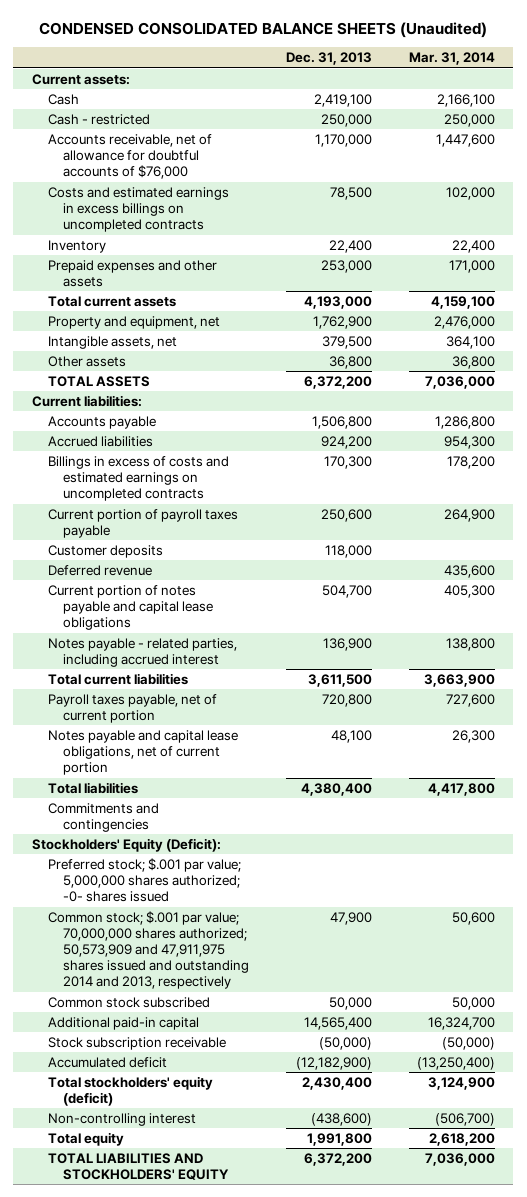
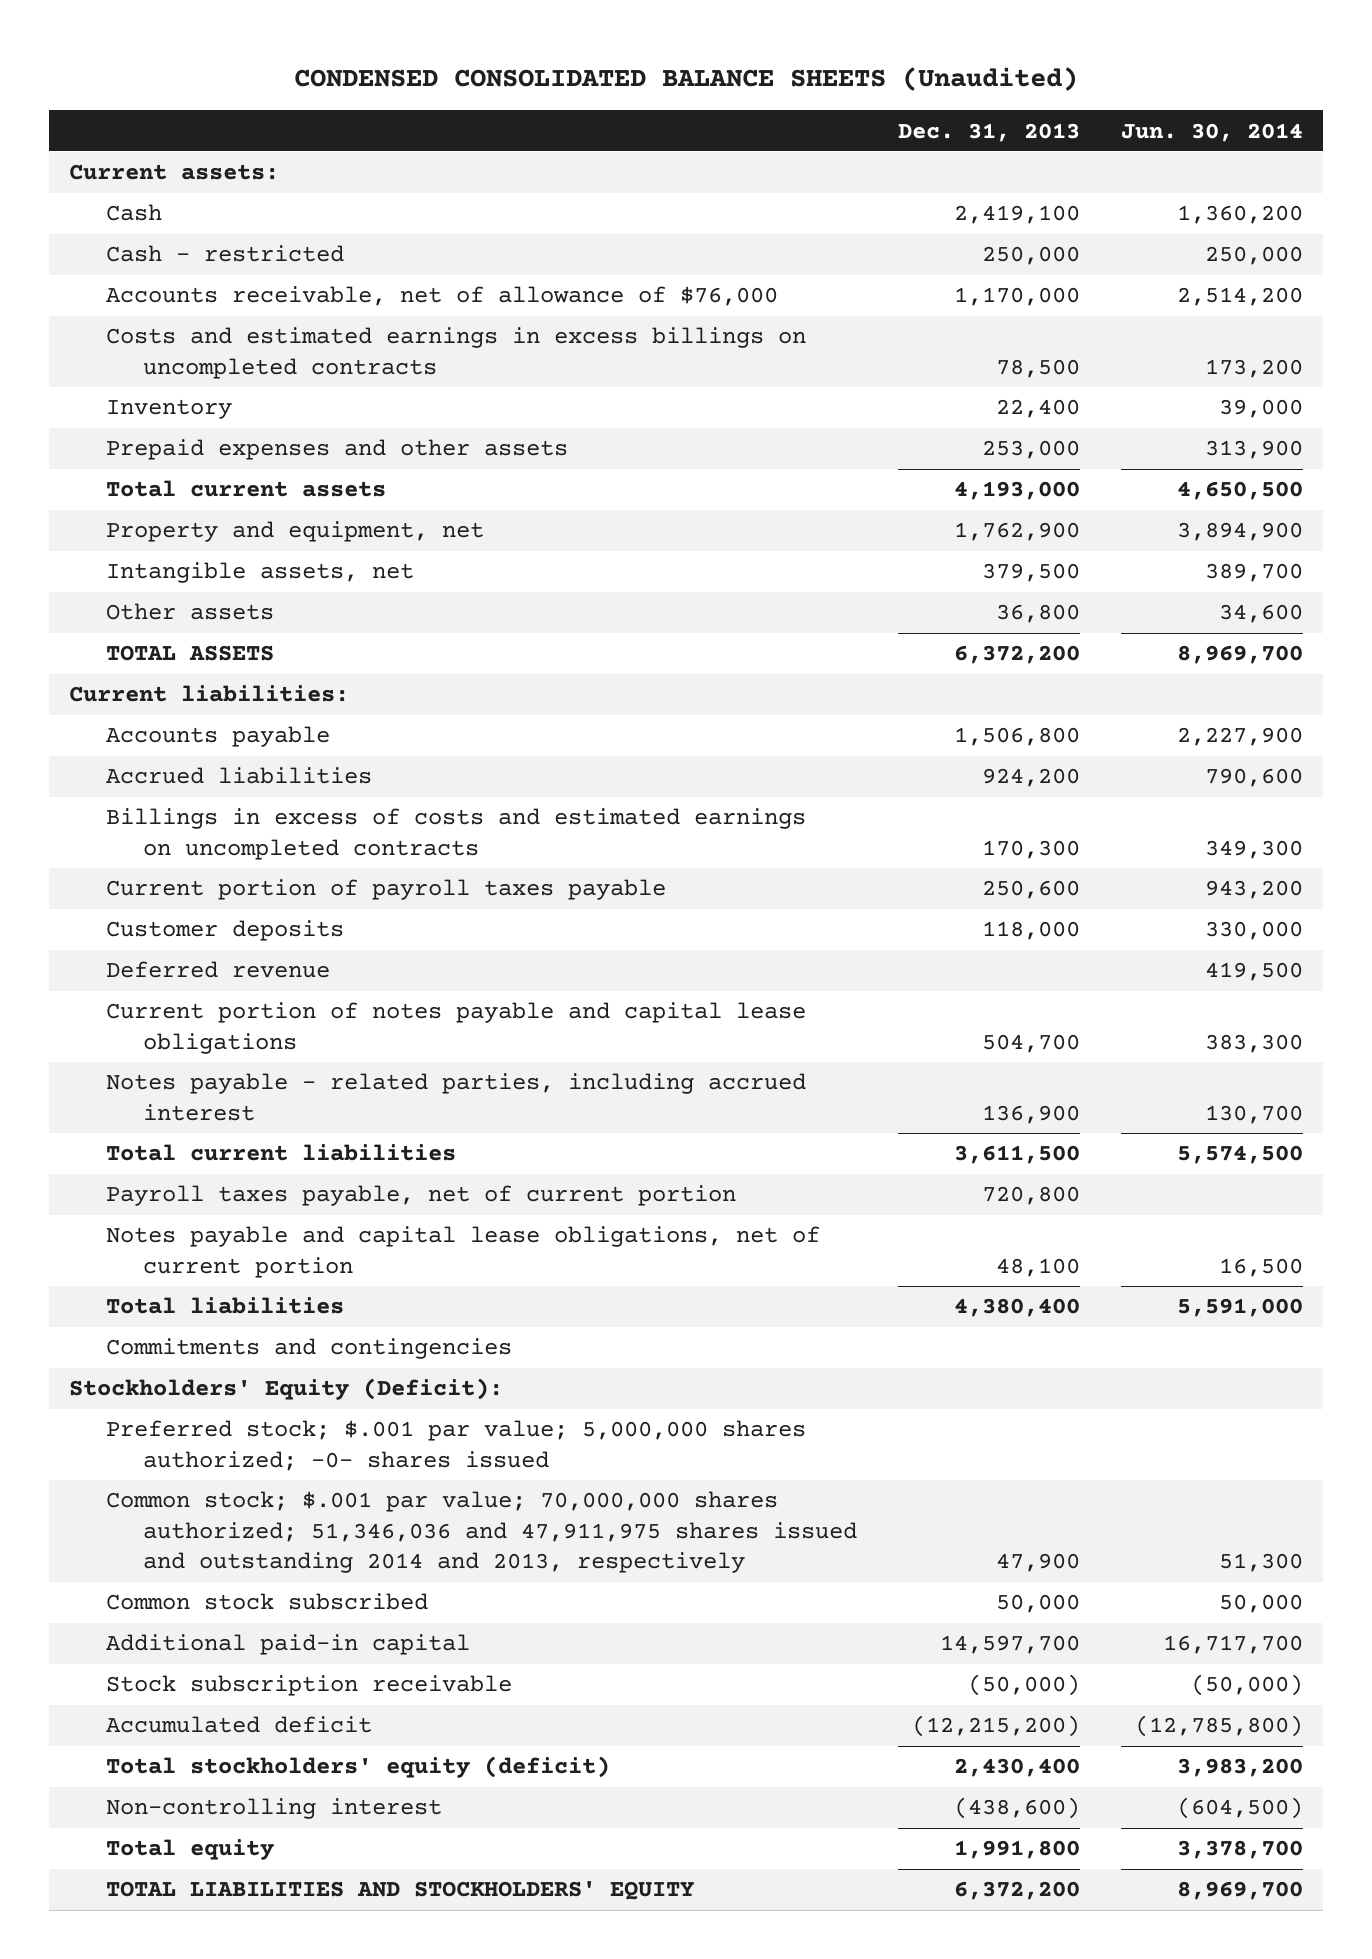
[408,52,495,66] Mar. 31, 2014 -> none
none -> [1120,122,1303,142] Jun. 30, 2014
[47,133,212,180] Accounts receivable, net of allowance for doubtful accounts of $76,000 -> [105,286,778,307] Accounts receivable, net of allowance of $76,000
[47,910,250,990] Common stock; $.001 par value; 70,000,000 shares authorized; 50,573,909 and 47,911,975 shares issued and outstanding 2014 and 2013, respectively -> [105,1491,857,1574] Common stock; $.001 par value; 70,000,000 shares authorized; 51,346,036 and 47,911,975 shares issued and outstanding 2014 and 2013, respectively
[304,1016,373,1030] 14,565,400 -> [939,1635,1080,1655] 14,597,700
[296,1056,373,1070] (12,182,900) -> [911,1715,1080,1738] (12,215,200)

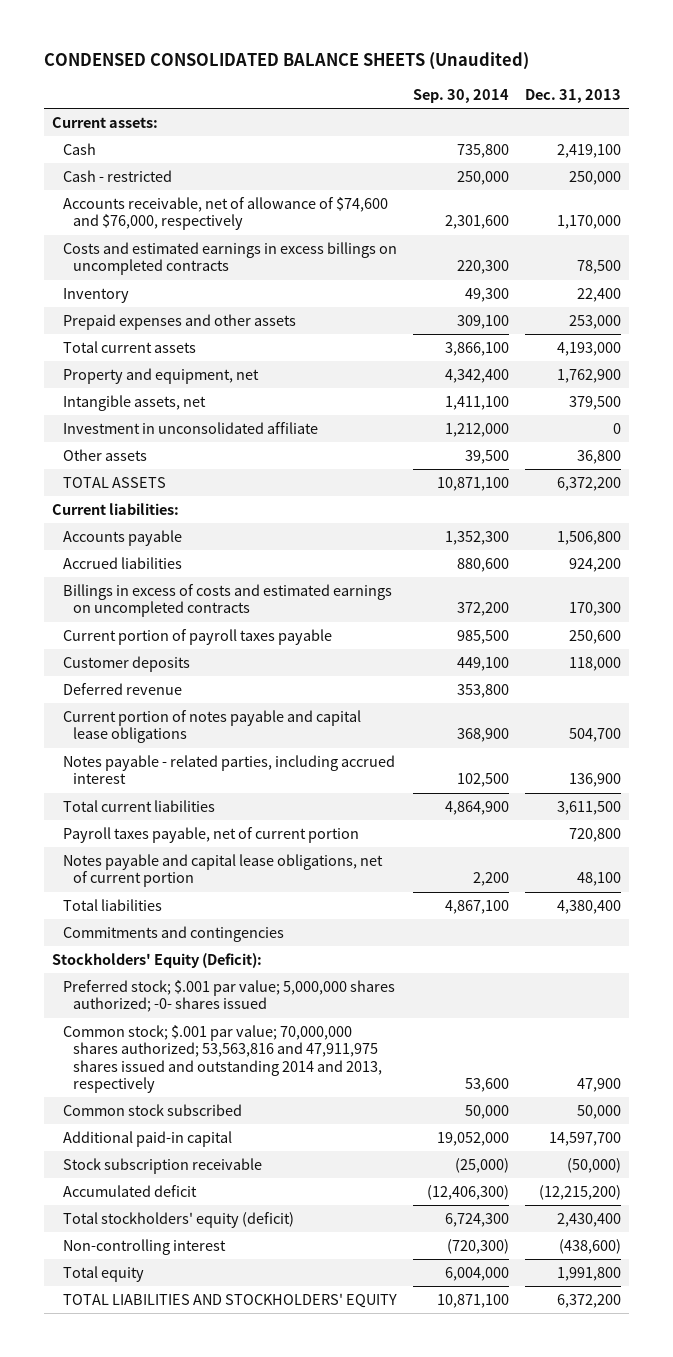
[1120,122,1303,142] Jun. 30, 2014 -> none
none -> [412,88,509,103] Sep. 30, 2014
[105,286,778,307] Accounts receivable, net of allowance of $76,000 -> [62,197,388,231] Accounts receivable, net of allowance of $74,600 and $76,000, respectively
none -> [62,422,318,435] Investment in unconsolidated affiliate
[105,1491,857,1574] Common stock; $.001 par value; 70,000,000 shares authorized; 51,346,036 and 47,911,975 shares issued and outstanding 2014 and 2013, respectively -> [62,1025,383,1094] Common stock; $.001 par value; 70,000,000 shares authorized; 53,563,816 and 47,911,975 shares issued and outstanding 2014 and 2013, respectively

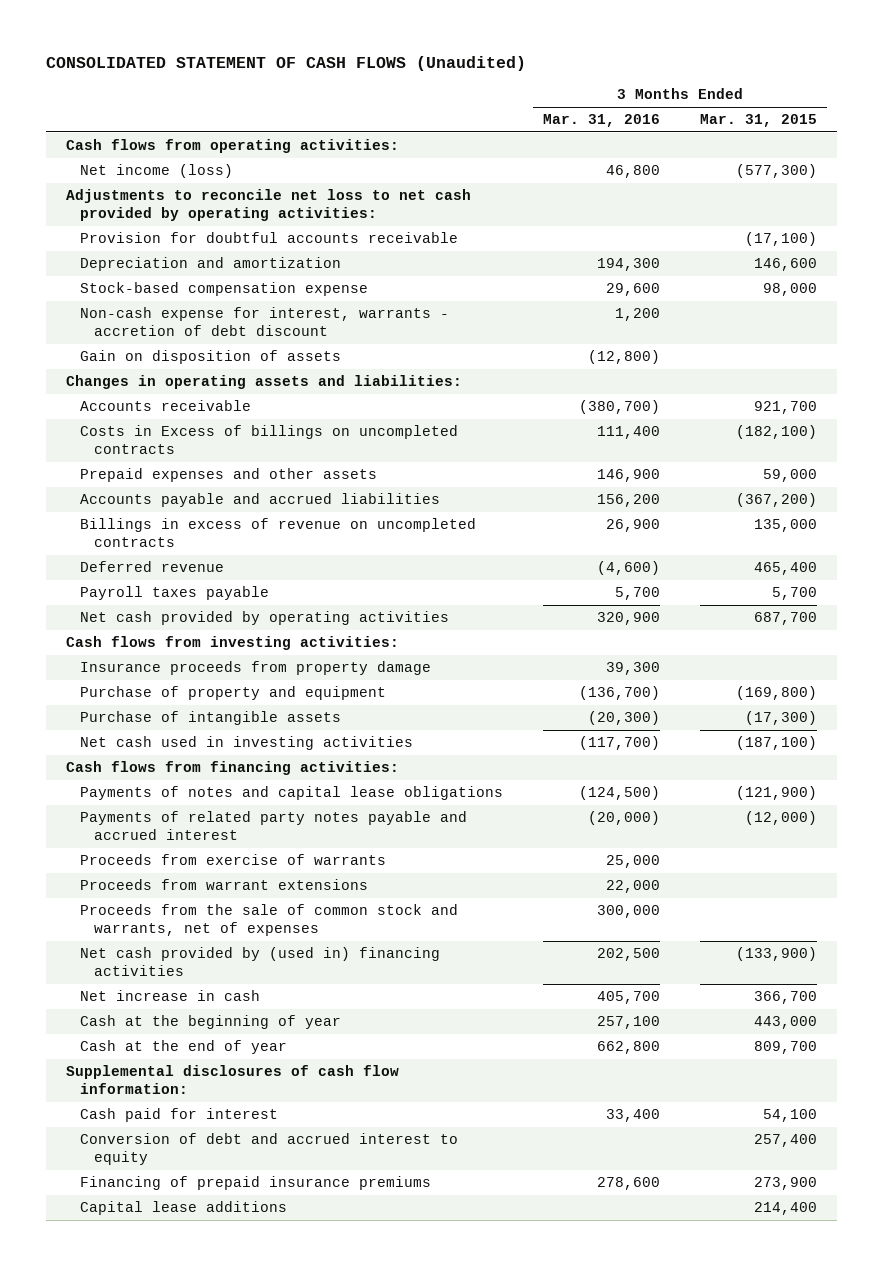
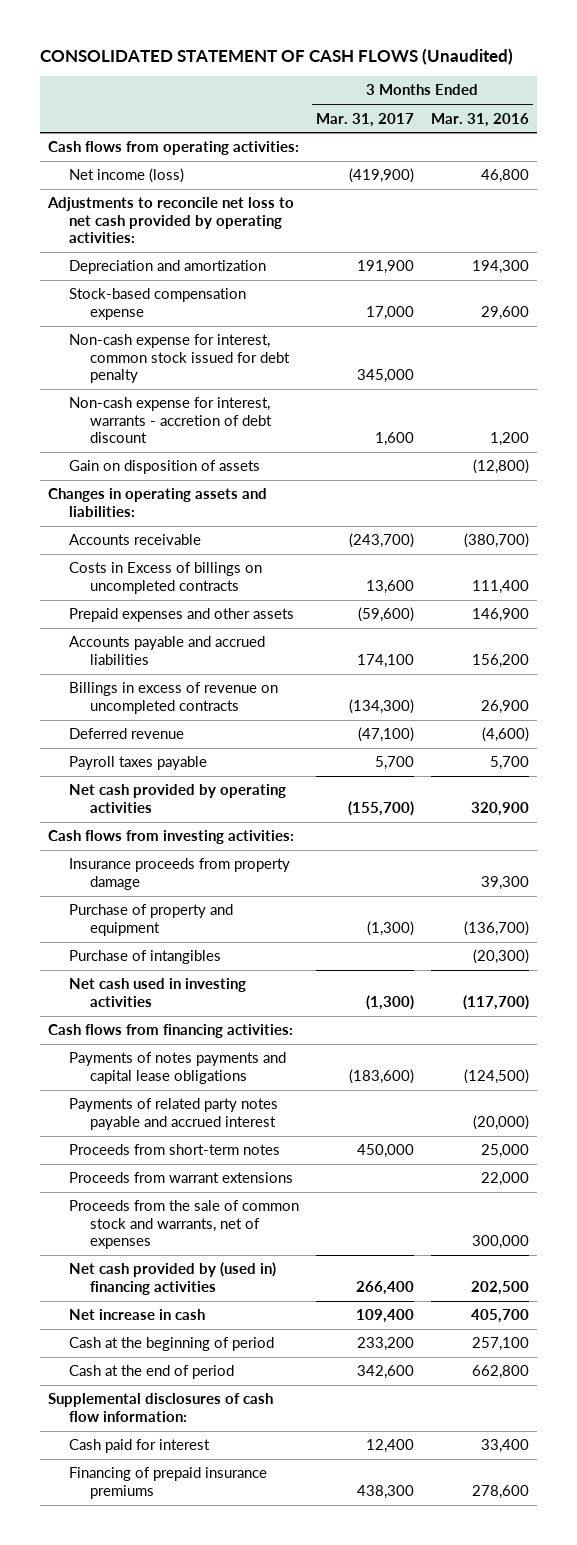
[700,114,818,128] Mar. 31, 2015 -> none
none -> [315,112,414,127] Mar. 31, 2017
[79,232,458,244] Provision for doubtful accounts receivable -> none
none -> [69,334,291,384] Non-cash expense for interest, common stock issued for debt penalty
[79,711,341,726] Purchase of intangible assets -> [69,950,222,965] Purchase of intangibles
[79,786,503,801] Payments of notes and capital lease obligations -> [69,1052,287,1084] Payments of notes payments and capital lease obligations
[79,854,386,866] Proceeds from exercise of warrants -> none
none -> [69,1144,281,1156] Proceeds from short-term notes
[79,1015,341,1030] Cash at the beginning of year -> [69,1337,275,1352] Cash at the beginning of period
[79,1040,287,1055] Cash at the end of year -> [69,1365,235,1380] Cash at the end of period
[79,1133,458,1165] Conversion of debt and accrued interest to equity -> none
[79,1201,287,1216] Capital lease additions -> none

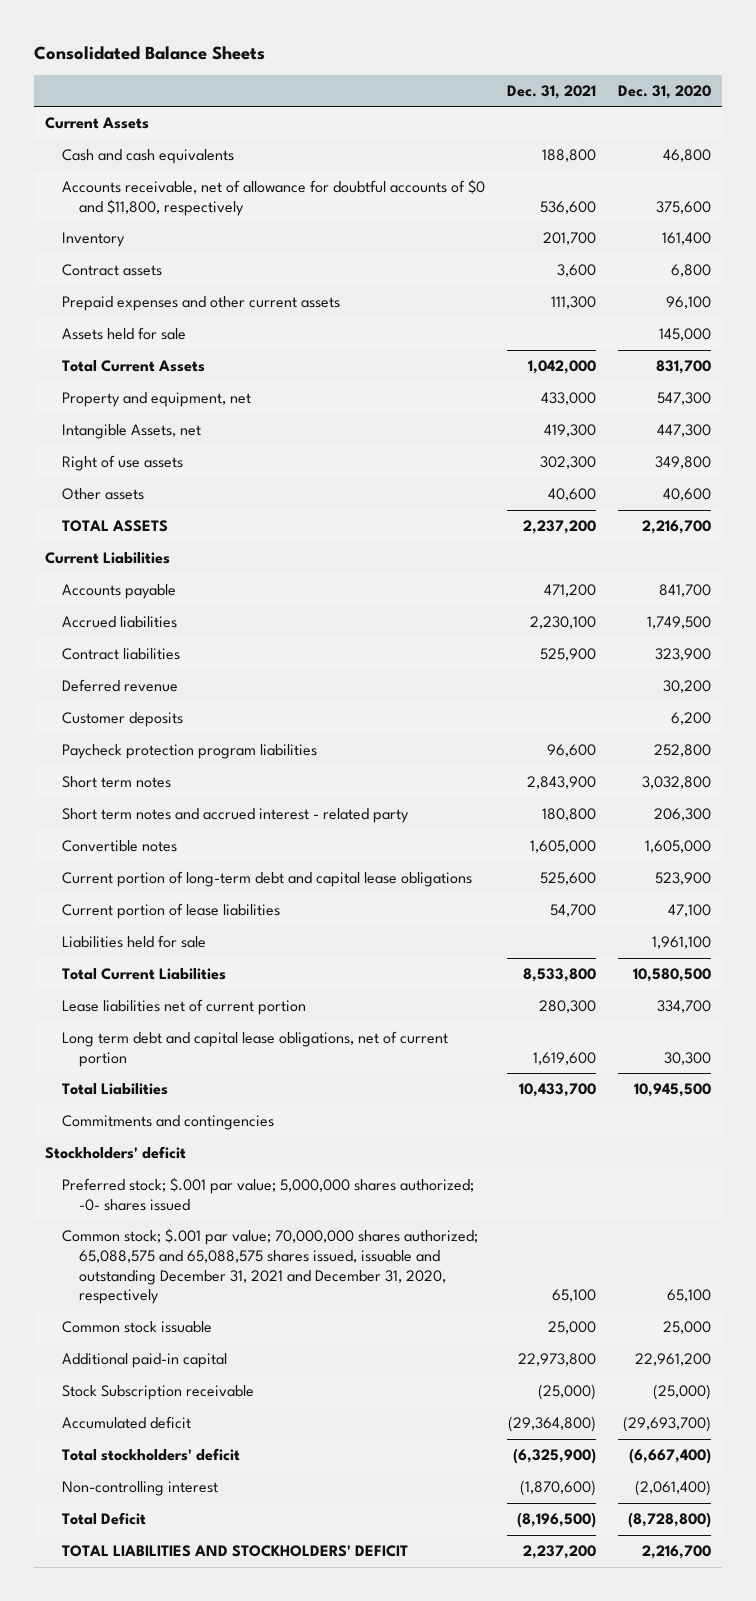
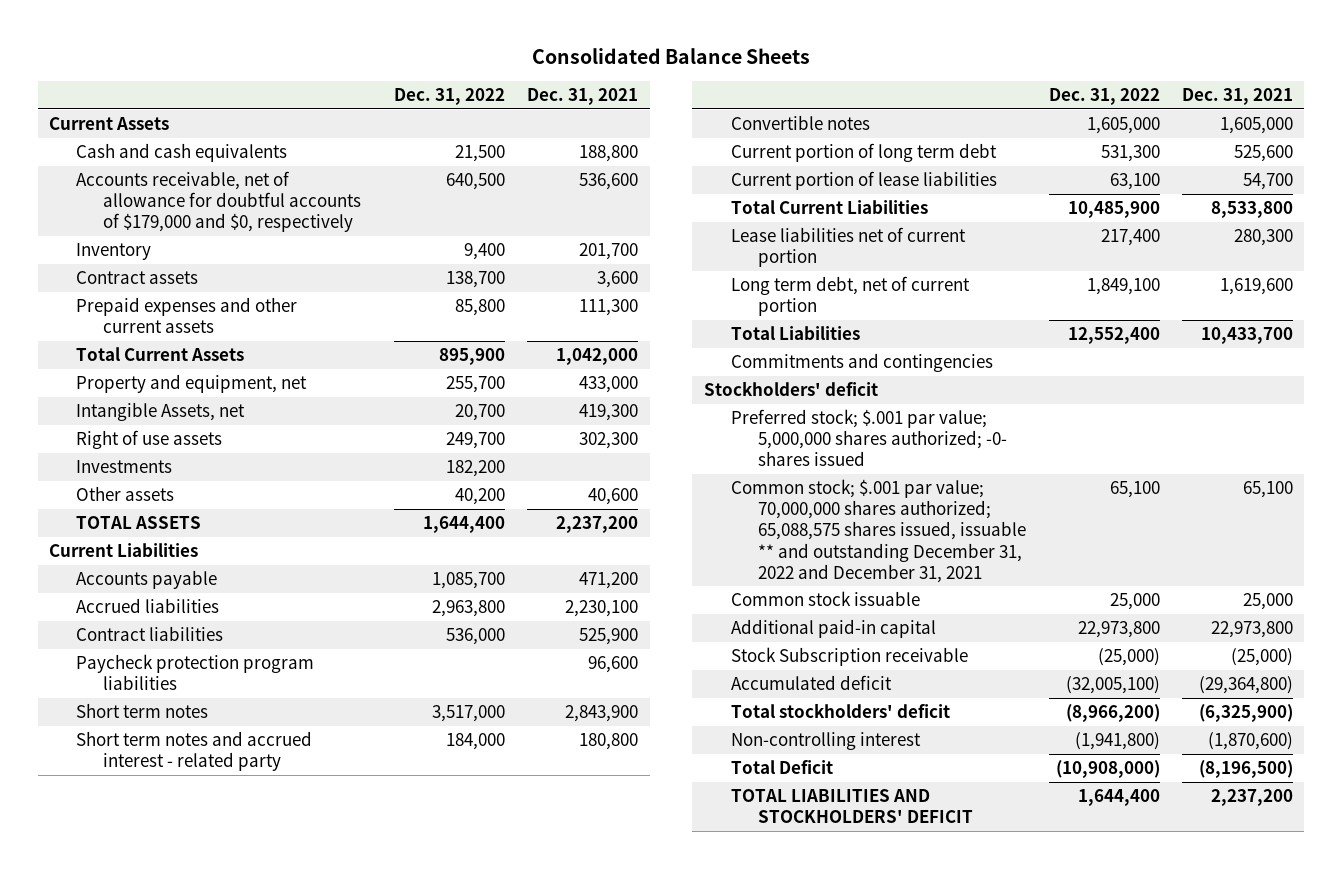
[618,84,712,99] Dec. 31, 2020 -> none
none -> [393,88,505,106] Dec. 31, 2022
[62,179,486,216] Accounts receivable, net of allowance for doubtful accounts of $0 and $11,800, respectively -> [76,171,362,233] Accounts receivable, net of allowance for doubtful accounts of $179,000 and $0, respectively
[62,327,187,341] Assets held for sale -> none
none -> [76,460,173,474] Investments
[62,679,179,693] Deferred revenue -> none
[62,712,184,728] Customer deposits -> none
[62,871,473,888] Current portion of long-term debt and capital lease obligations -> [730,143,997,163] Current portion of long term debt
[62,935,207,949] Liabilities held for sale -> none
[62,1031,449,1067] Long term debt and capital lease obligations, net of current portion -> [730,276,970,317] Long term debt, net of current portion
[62,1228,479,1305] Common stock; $.001 par value; 70,000,000 shares authorized; 65,088,575 and 65,088,575 shares issued, issuable and outstanding December 31, 2021 and December 31, 2020, respectively -> [730,479,1027,583] Common stock; $.001 par value; 70,000,000 shares authorized; 65,088,575 shares issued, issuable ** and outstanding December 31, 2022 and December 31, 2021

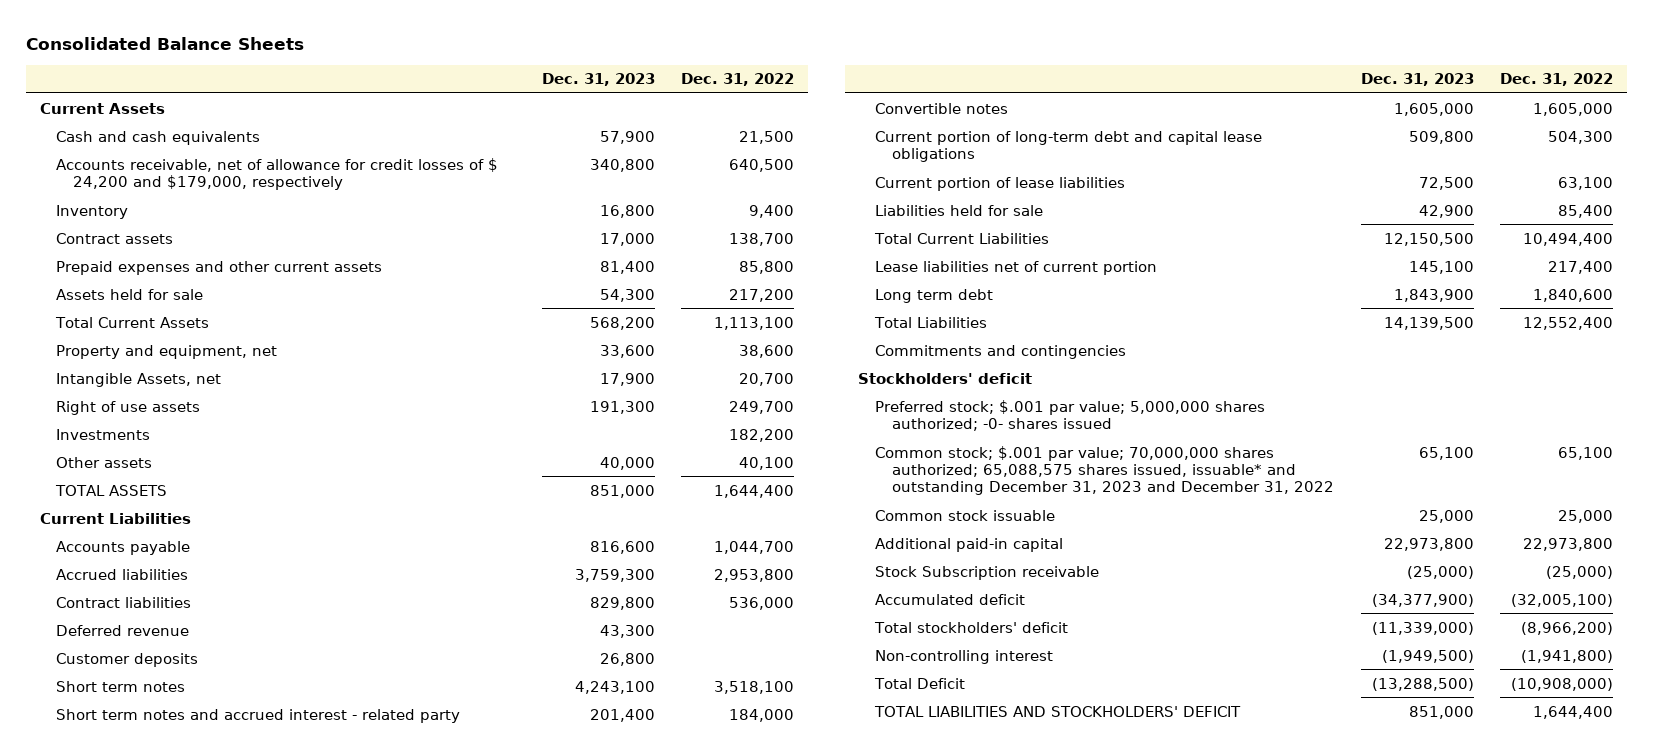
[527,88,639,106] Dec. 31, 2021 -> none
none -> [541,73,655,87] Dec. 31, 2023
[76,171,362,233] Accounts receivable, net of allowance for doubtful accounts of $179,000 and $0, respectively -> [56,157,499,190] Accounts receivable, net of allowance for credit losses of $ 24,200 and $179,000, respectively
none -> [56,288,204,300] Assets held for sale
[438,348,505,366] 895,900 -> [714,316,795,330] 1,113,100
[445,376,505,394] 255,700 -> [739,344,795,358] 38,600
[454,488,505,506] 40,200 -> [739,456,795,470] 40,100
[431,572,505,590] 1,085,700 -> [714,540,795,554] 1,044,700
[431,600,505,618] 2,963,800 -> [714,568,795,582] 2,953,800
[76,654,315,691] Paycheck protection program liabilities -> none
none -> [56,624,190,636] Deferred revenue
none -> [56,652,199,667] Customer deposits
[431,705,505,723] 3,517,000 -> [714,680,795,694] 3,518,100
[730,143,997,163] Current portion of long term debt -> [875,130,1263,162] Current portion of long-term debt and capital lease obligations
[1100,145,1160,163] 531,300 -> [1548,130,1614,144] 504,300
none -> [875,204,1044,216] Liabilities held for sale
[1067,201,1160,219] 10,485,900 -> [1523,232,1614,246] 10,494,400
[730,276,970,317] Long term debt, net of current portion -> [875,288,994,303] Long term debt
[1086,278,1160,296] 1,849,100 -> [1533,288,1614,302] 1,840,600
[730,479,1027,583] Common stock; $.001 par value; 70,000,000 shares authorized; 65,088,575 shares issued, issuable ** and outstanding December 31, 2022 and December 31, 2021 -> [875,445,1334,496] Common stock; $.001 par value; 70,000,000 shares authorized; 65,088,575 shares issued, issuable* and outstanding December 31, 2023 and December 31, 2022

